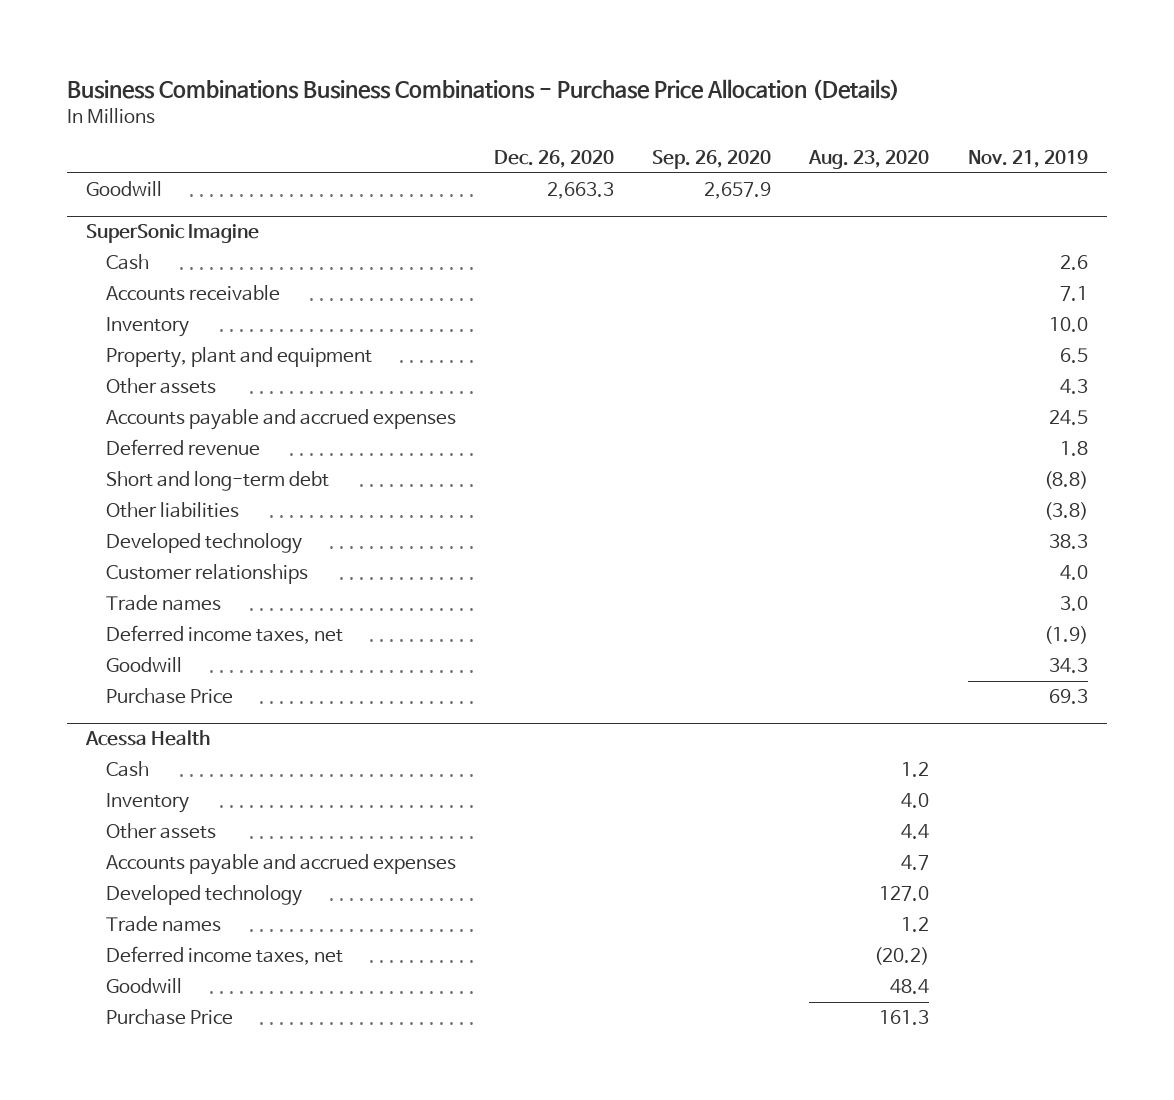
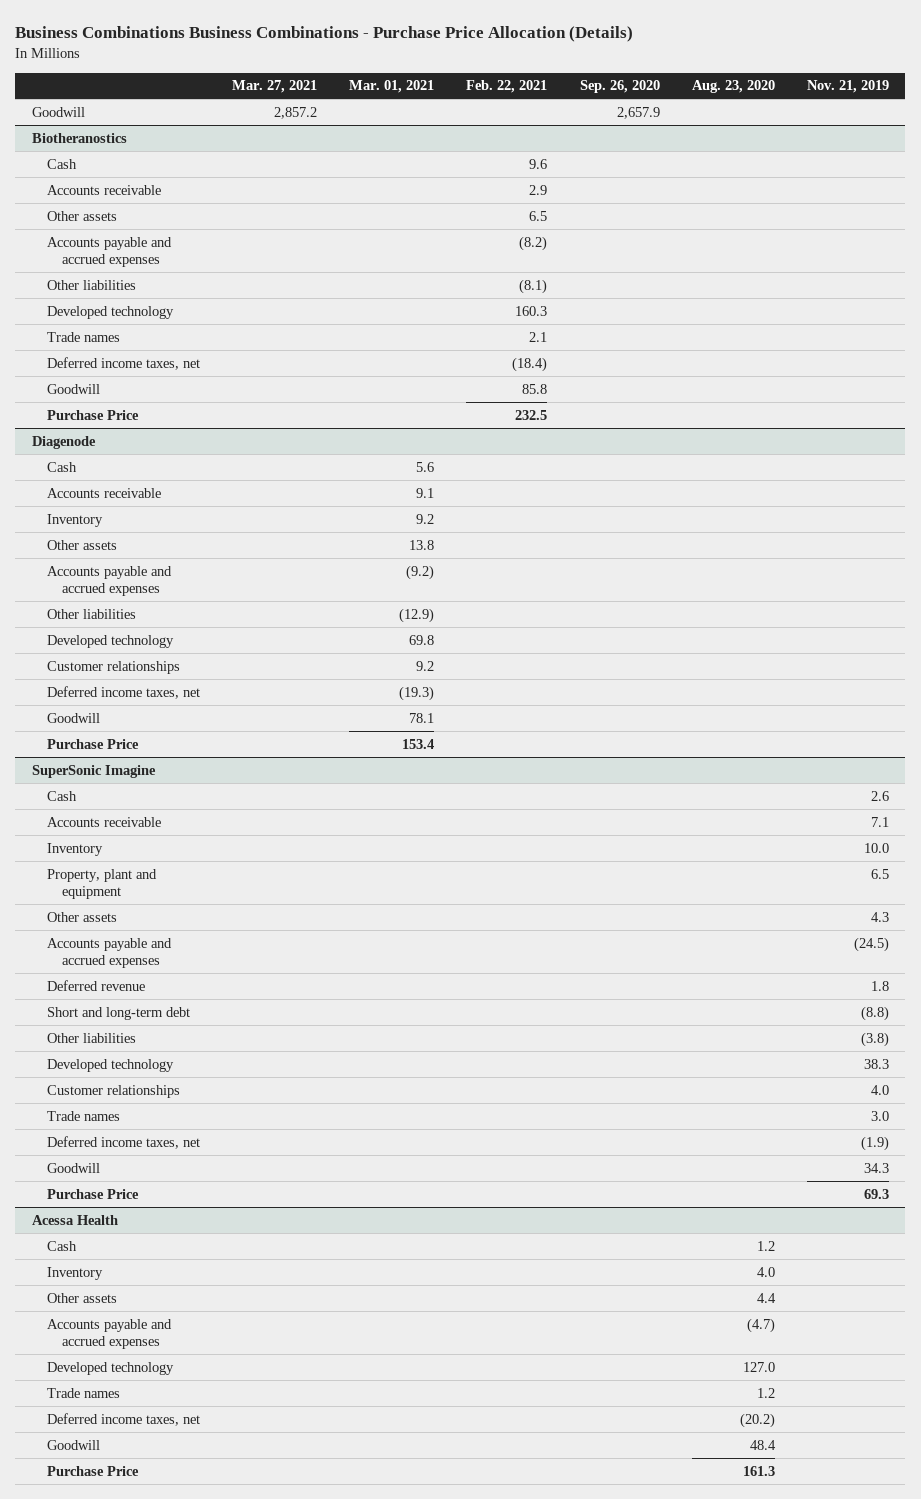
[493,150,614,169] Dec. 26, 2020 -> none
none -> [231,80,317,94] Mar. 27, 2021
none -> [349,80,435,94] Mar. 01, 2021
none -> [466,80,548,94] Feb. 22, 2021
none -> [31,132,127,143] Biotheranostics
none -> [46,158,77,169] Cash
none -> [46,184,161,195] Accounts receivable
none -> [46,210,117,221] Other assets
none -> [46,236,172,267] Accounts payable and accrued expenses
none -> [46,279,136,290] Other liabilities
none -> [46,305,174,319] Developed technology
none -> [46,331,120,342] Trade names
none -> [46,356,200,370] Deferred income taxes, net
none -> [46,383,100,394] Goodwill
none -> [46,409,139,420] Purchase Price
none -> [31,435,96,449] Diagenode
none -> [46,461,77,472] Cash
none -> [46,487,161,498] Accounts receivable
none -> [46,513,103,527] Inventory
none -> [46,539,117,550] Other assets
none -> [46,565,172,596] Accounts payable and accrued expenses
none -> [46,608,136,619] Other liabilities
none -> [46,634,174,648] Developed technology
none -> [46,660,180,674] Customer relationships
none -> [46,685,200,699] Deferred income taxes, net
none -> [46,712,100,723] Goodwill
none -> [46,738,139,749] Purchase Price
[1048,410,1088,426] 24.5 -> [854,936,890,952] (24.5)
[901,855,930,871] 4.7 -> [746,1317,775,1333] (4.7)

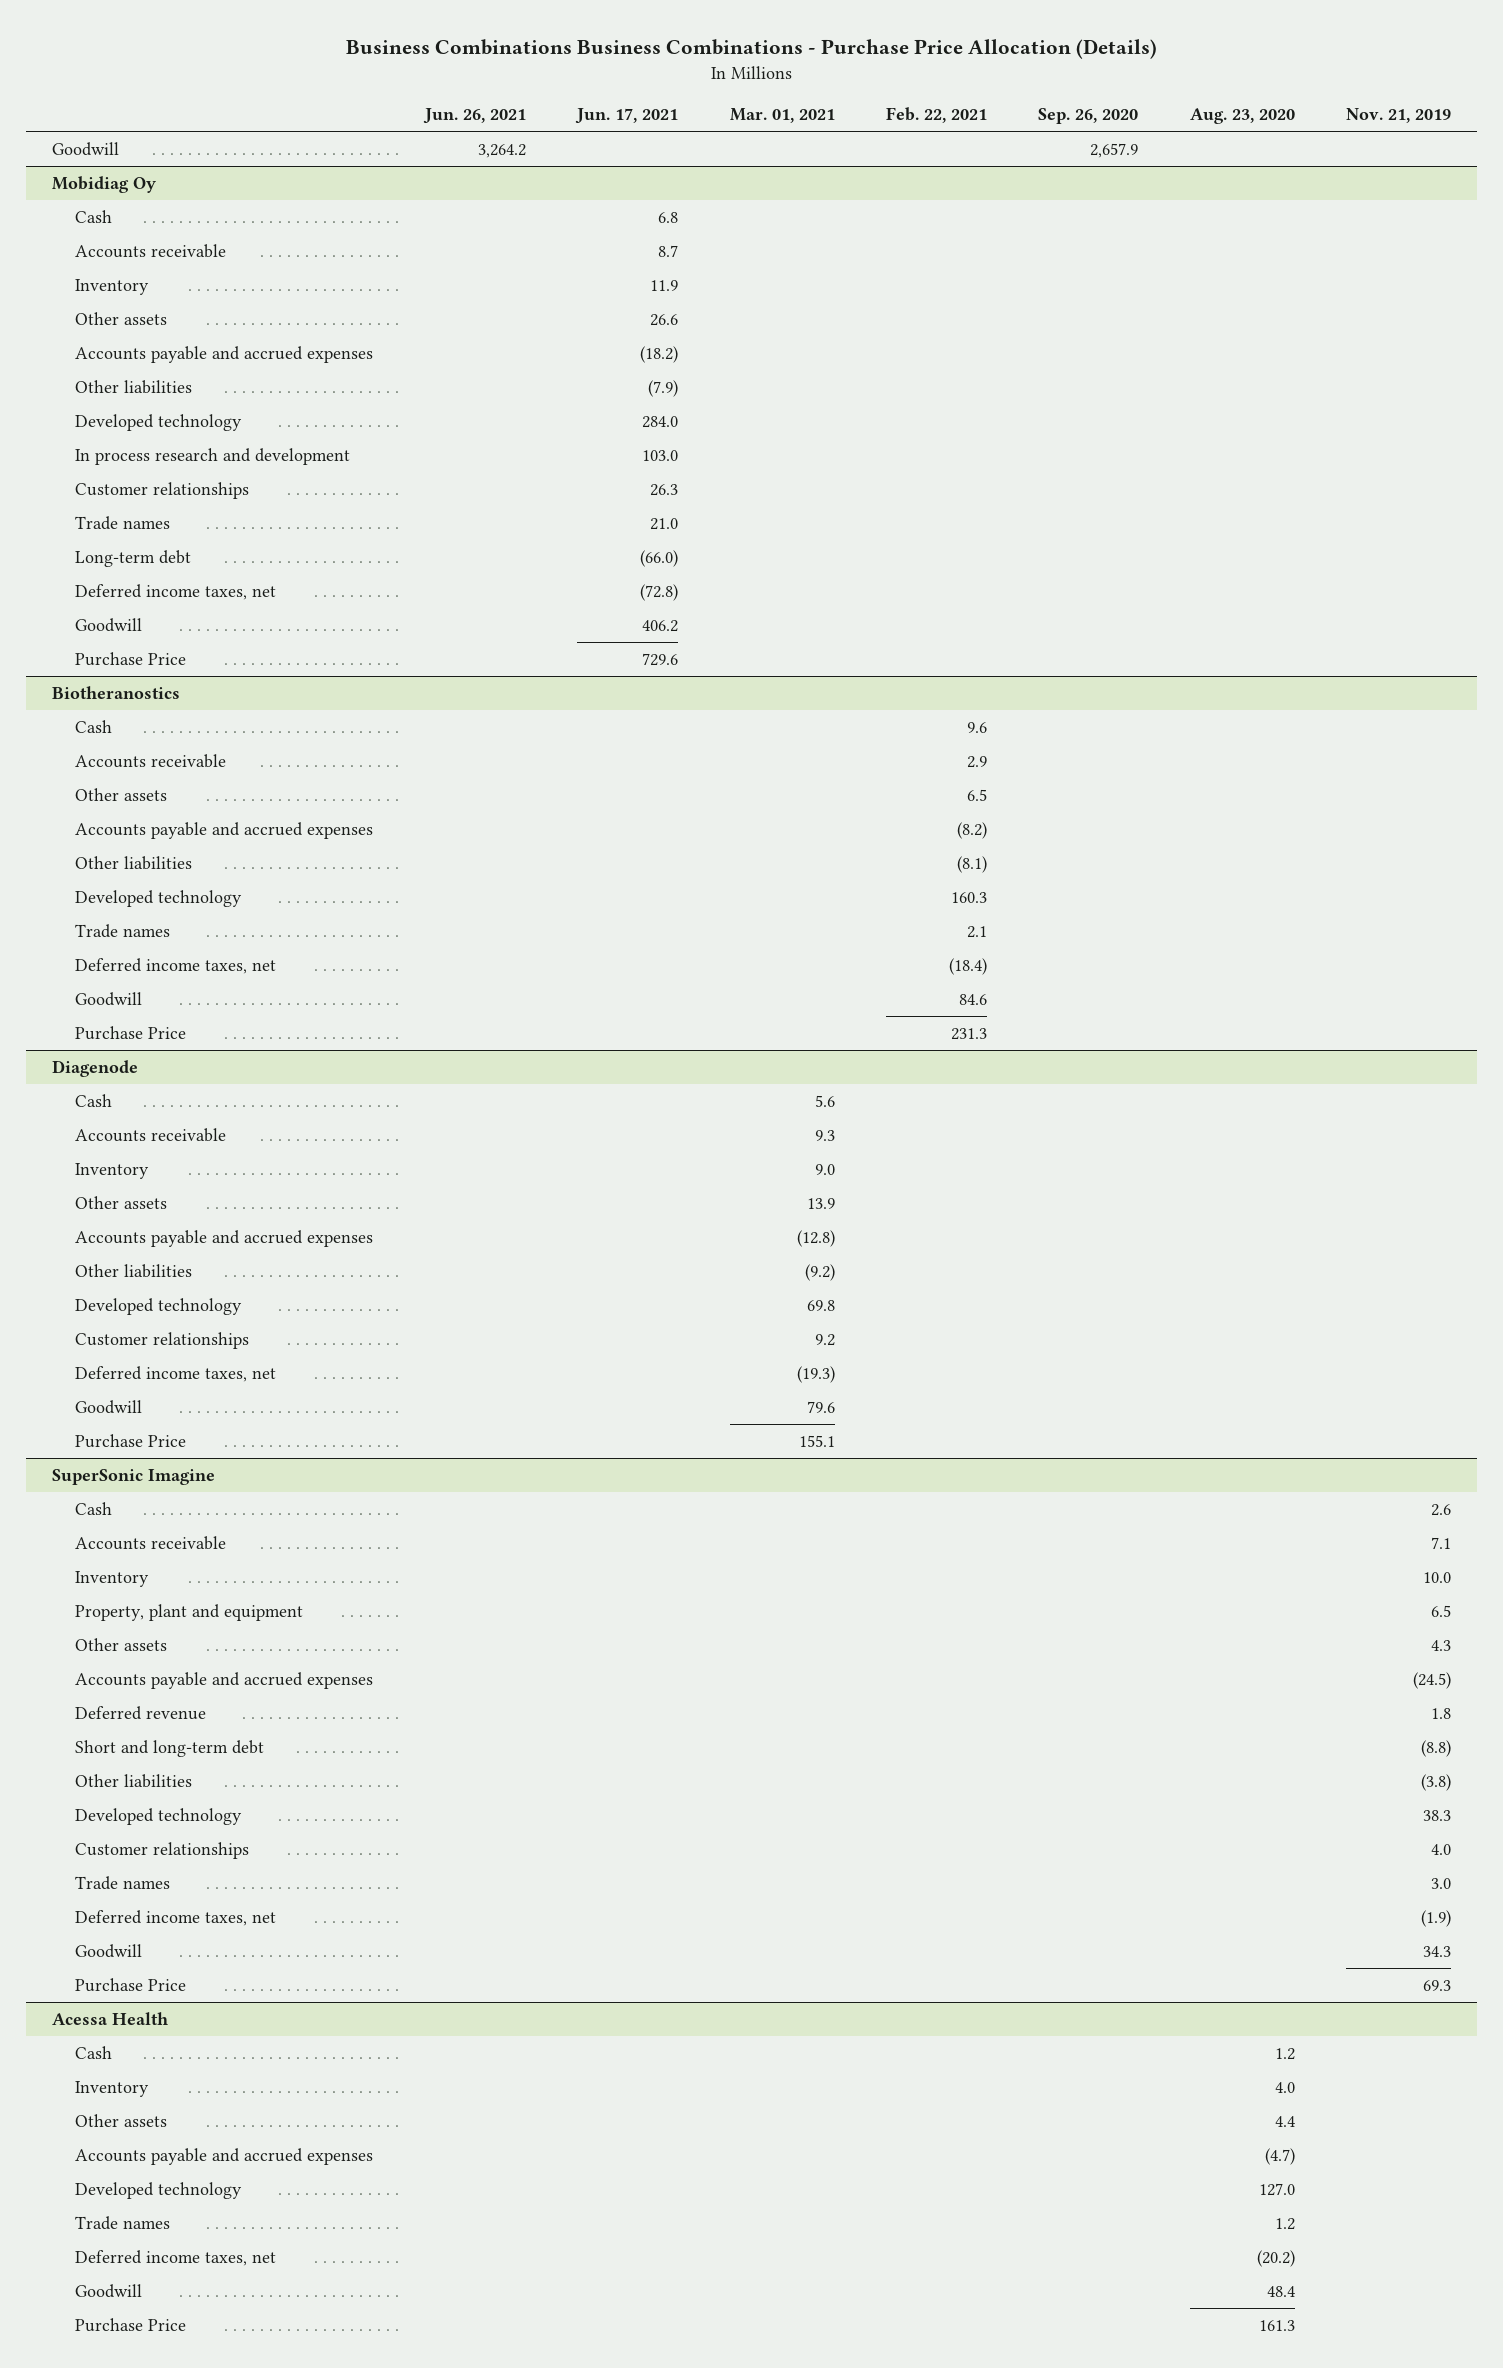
[231,80,317,94] Mar. 27, 2021 -> none
none -> [422,107,526,124] Jun. 26, 2021
none -> [575,107,679,124] Jun. 17, 2021
none -> [52,176,157,194] Mobidiag Oy
none -> [75,210,113,224] Cash
none -> [75,244,227,259] Accounts receivable
none -> [75,279,150,296] Inventory
none -> [75,312,168,326] Other assets
none -> [75,346,374,364] Accounts payable and accrued expenses
none -> [75,380,193,395] Other liabilities
none -> [75,414,243,432] Developed technology
none -> [75,448,351,466] In process research and development
none -> [75,482,250,500] Customer relationships
none -> [75,516,171,531] Trade names
none -> [75,550,192,568] Long-term debt
none -> [75,584,277,601] Deferred income taxes, net
none -> [75,618,143,633] Goodwill
none -> [75,652,187,667] Purchase Price
[522,383,548,394] 85.8 -> [958,994,987,1006] 84.6
[515,409,548,420] 232.5 -> [950,1028,987,1041] 231.3
[416,487,435,498] 9.1 -> [814,1130,835,1142] 9.3
[416,513,435,524] 9.2 -> [814,1164,835,1176] 9.0
[409,539,435,550] 13.8 -> [806,1198,835,1210] 13.9
[406,564,435,580] (9.2) -> [796,1230,835,1248] (12.8)
[399,607,435,623] (12.9) -> [804,1264,835,1282] (9.2)
[409,712,435,723] 78.1 -> [806,1401,835,1414] 79.6
[402,738,435,749] 153.4 -> [798,1435,835,1448] 155.1

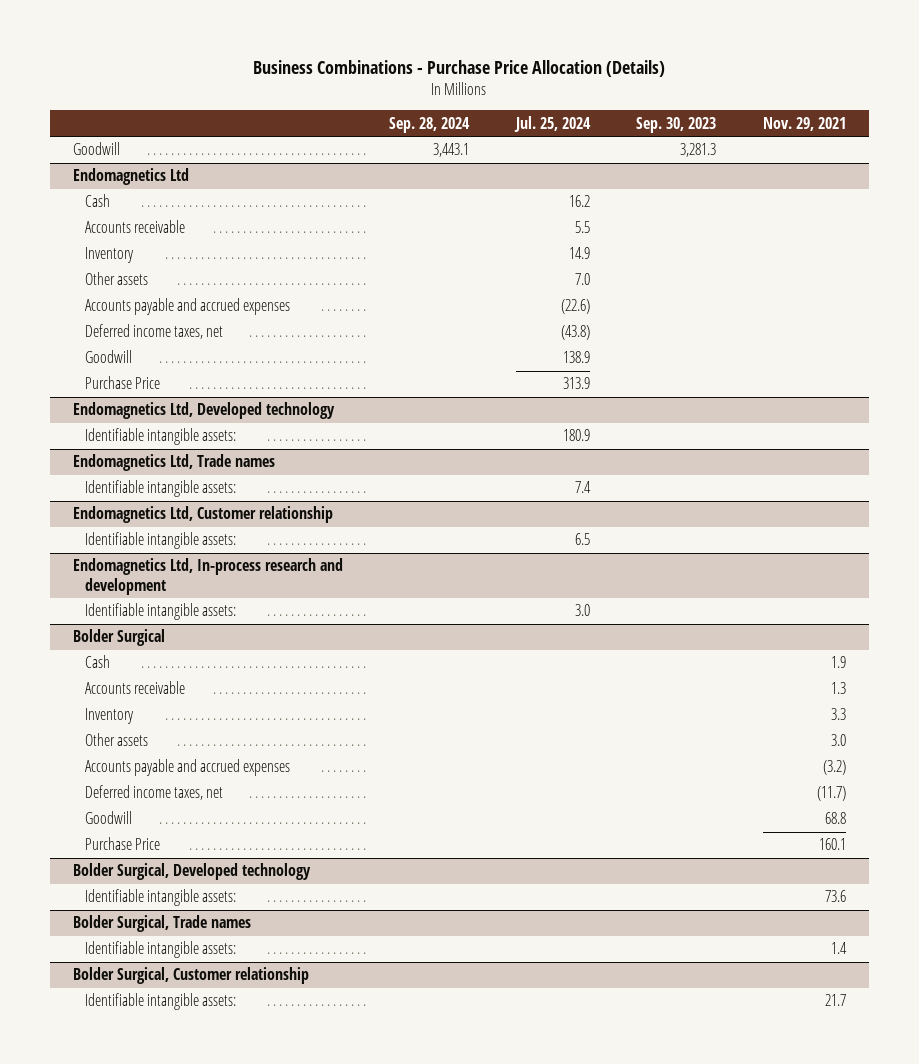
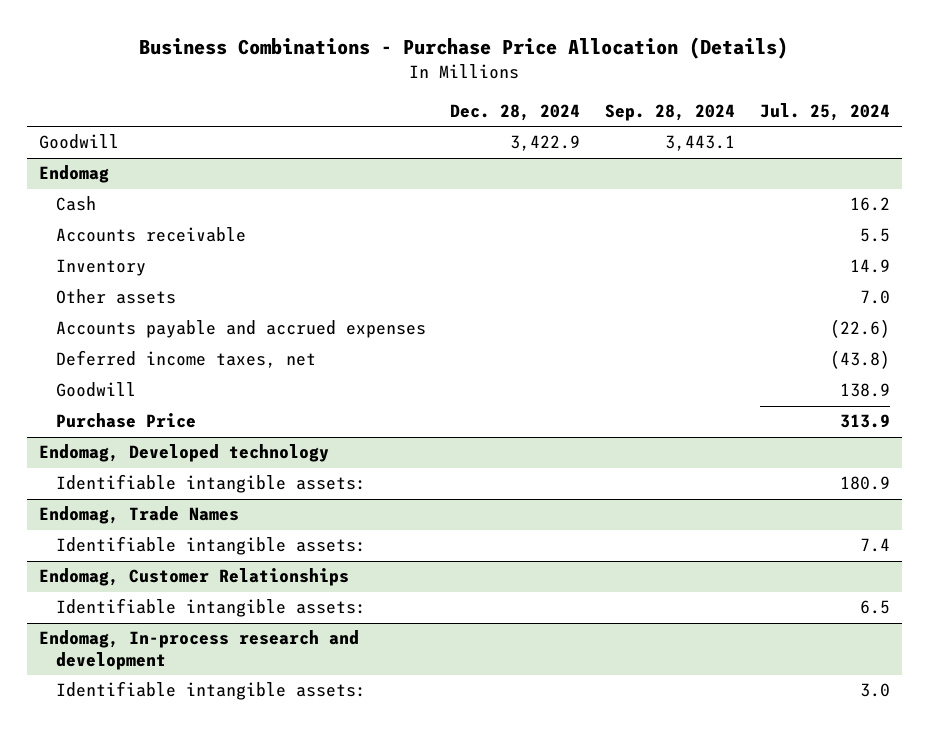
[636,116,717,133] Sep. 30, 2023 -> none
[762,116,846,131] Nov. 29, 2021 -> none
none -> [450,103,581,121] Dec. 28, 2024
[72,168,189,186] Endomagnetics Ltd -> [39,165,110,184] Endomag
[72,402,335,420] Endomagnetics Ltd, Developed technology -> [39,444,330,463] Endomag, Developed technology
[72,454,275,472] Endomagnetics Ltd, Trade names -> [39,506,240,525] Endomag, Trade Names
[72,506,333,524] Endomagnetics Ltd, Customer relationship -> [39,568,350,587] Endomag, Customer Relationships
[72,558,343,595] Endomagnetics Ltd, In-process research and development -> [39,630,360,670] Endomag, In-process research and development
[72,629,165,647] Bolder Surgical -> none
[84,655,110,669] Cash -> none
[84,681,185,695] Accounts receivable -> none
[84,708,134,725] Inventory -> none
[84,733,148,747] Other assets -> none
[84,759,290,777] Accounts payable and accrued expenses -> none
[84,785,223,801] Deferred income taxes, net -> none
[84,811,132,825] Goodwill -> none
[84,837,160,851] Purchase Price -> none
[72,863,311,881] Bolder Surgical, Developed technology -> none
[84,889,236,907] Identifiable intangible assets: -> none
[72,915,251,933] Bolder Surgical, Trade names -> none
[84,941,236,959] Identifiable intangible assets: -> none
[72,967,309,985] Bolder Surgical, Customer relationship -> none
[84,993,236,1011] Identifiable intangible assets: -> none

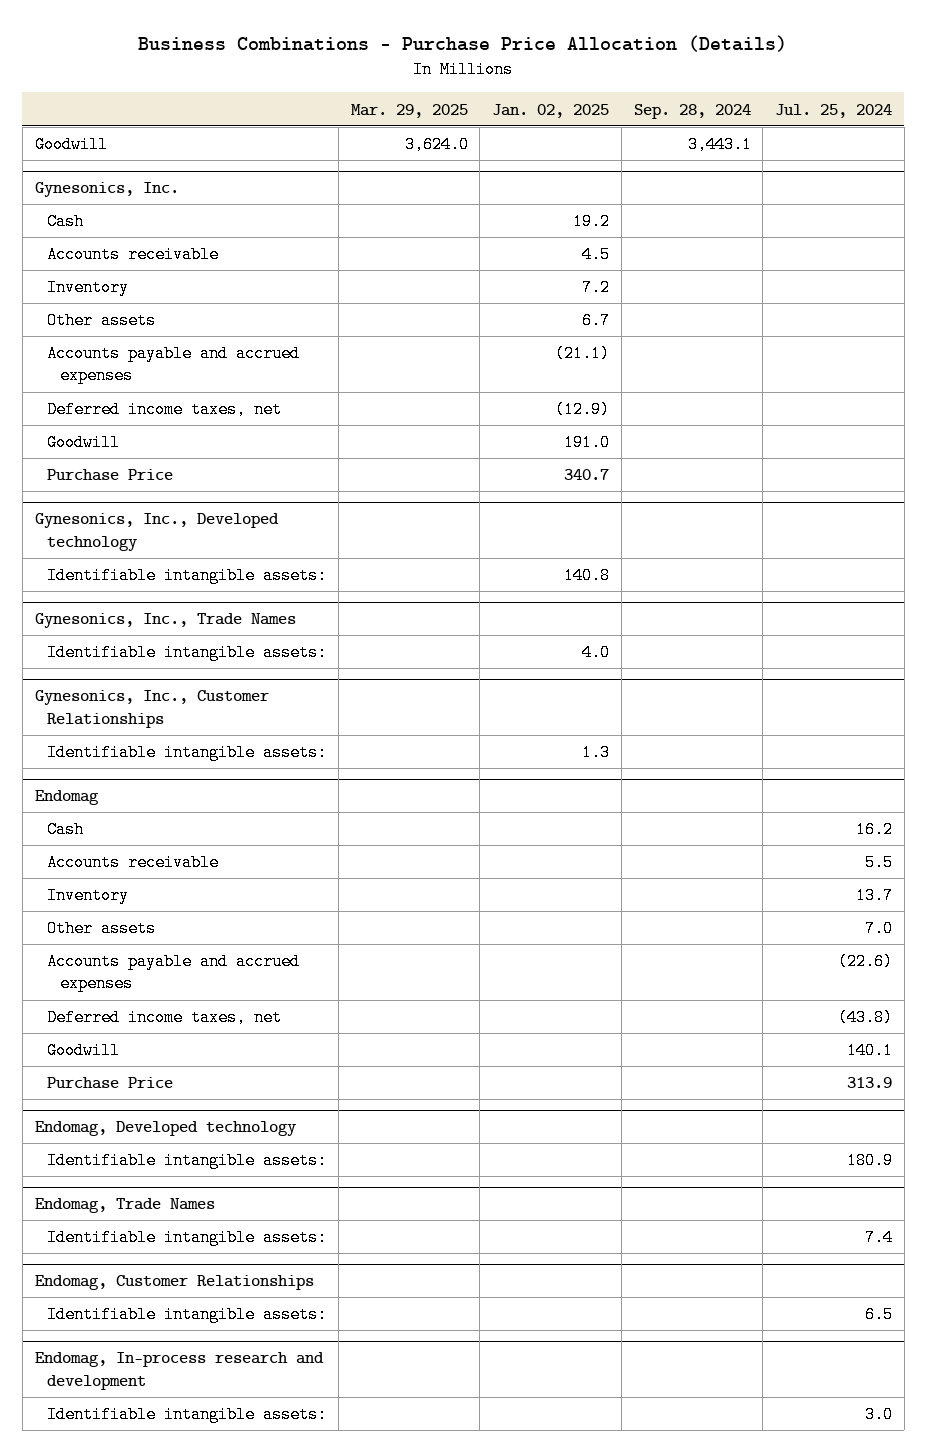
[450,103,581,121] Dec. 28, 2024 -> none
none -> [350,103,468,118] Mar. 29, 2025
none -> [492,103,610,118] Jan. 02, 2025
none -> [34,182,179,198] Gynesonics, Inc.
none -> [47,213,85,231] Cash
none -> [47,246,220,264] Accounts receivable
none -> [47,279,130,297] Inventory
none -> [47,312,157,330] Other assets
none -> [47,345,301,385] Accounts payable and accrued expenses
none -> [47,401,283,419] Deferred income taxes, net
none -> [47,434,121,452] Goodwill
none -> [47,469,174,482] Purchase Price
none -> [34,513,279,551] Gynesonics, Inc., Developed technology
none -> [47,567,328,585] Identifiable intangible assets:
none -> [34,613,296,629] Gynesonics, Inc., Trade Names
none -> [47,644,328,662] Identifiable intangible assets:
none -> [34,690,269,728] Gynesonics, Inc., Customer Relationships
none -> [47,744,328,762] Identifiable intangible assets:
[849,259,890,274] 14.9 -> [856,887,894,905] 13.7
[839,383,890,398] 138.9 -> [847,1042,894,1060] 140.1

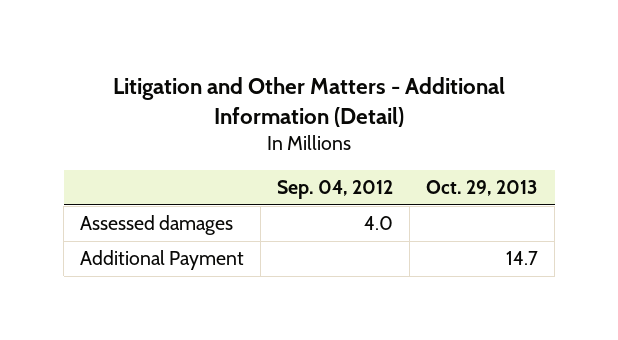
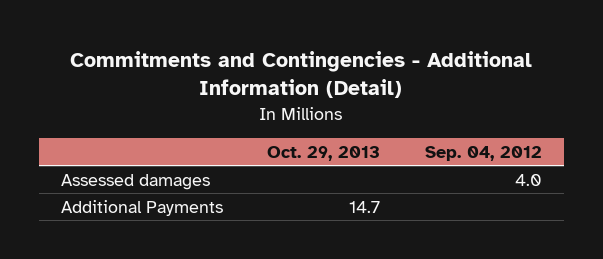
[113,76,506,127] Litigation and Other Matters - Additional Information (Detail) -> [70,51,533,99] Commitments and Contingencies - Additional Information (Detail)
[80,250,245,271] Additional Payment -> [60,199,223,216] Additional Payments

